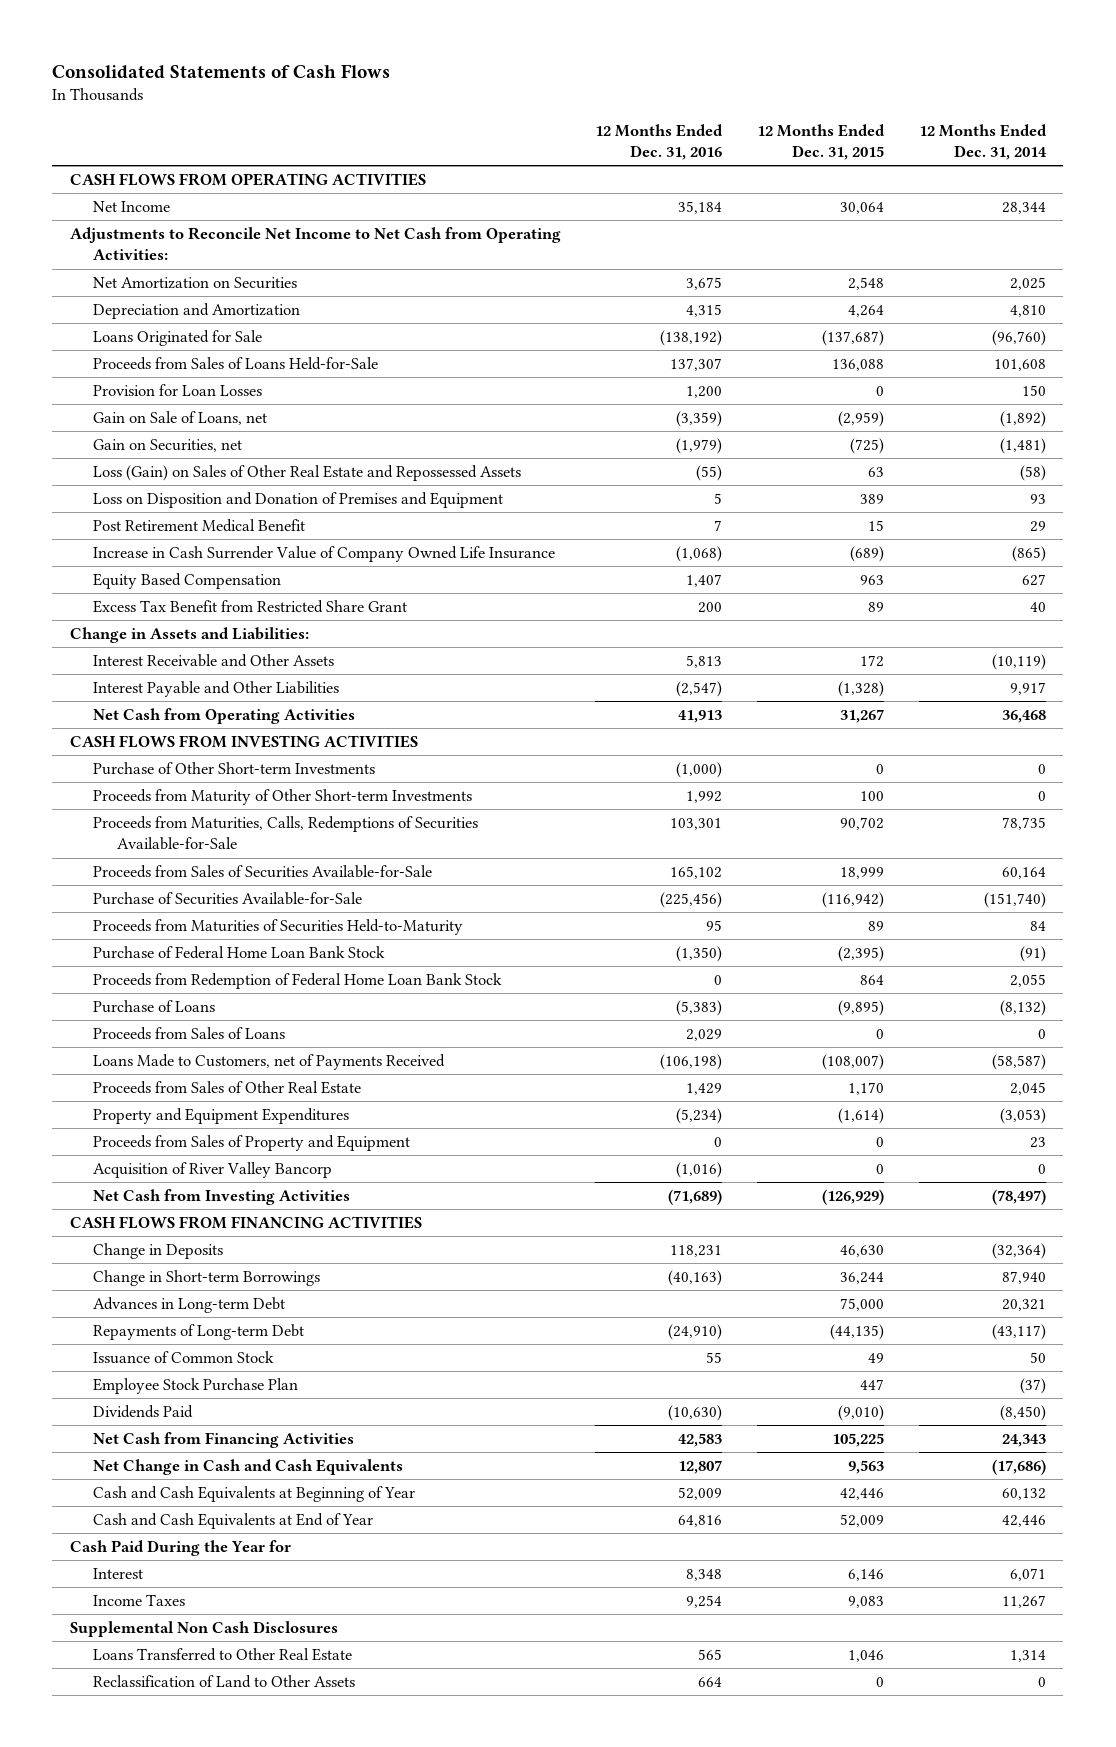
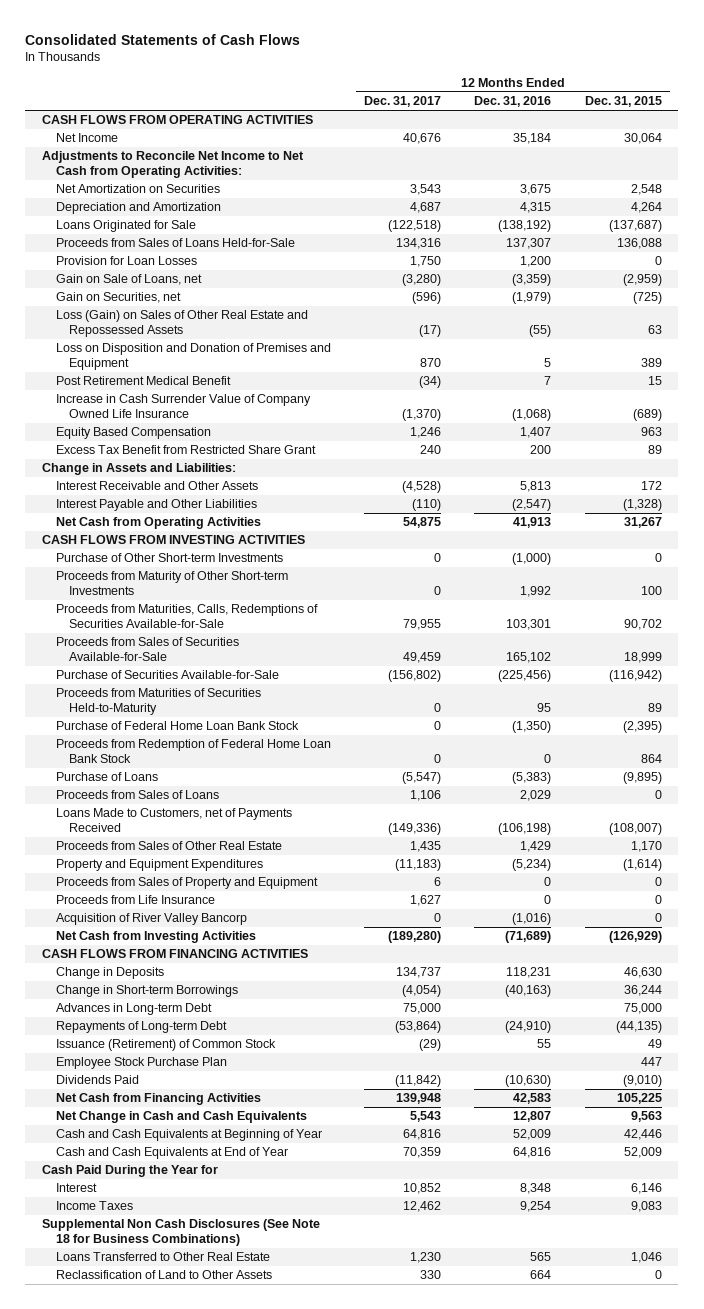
[918,123,1047,160] 12 Months Ended Dec. 31, 2014 -> none
none -> [363,96,441,108] Dec. 31, 2017
none -> [55,895,215,905] Proceeds from Life Insurance
[93,1351,275,1365] Issuance of Common Stock -> [55,1039,276,1052] Issuance (Retirement) of Common Stock
[69,1621,338,1638] Supplemental Non Cash Disclosures -> [42,1219,321,1247] Supplemental Non Cash Disclosures (See Note 18 for Business Combinations)

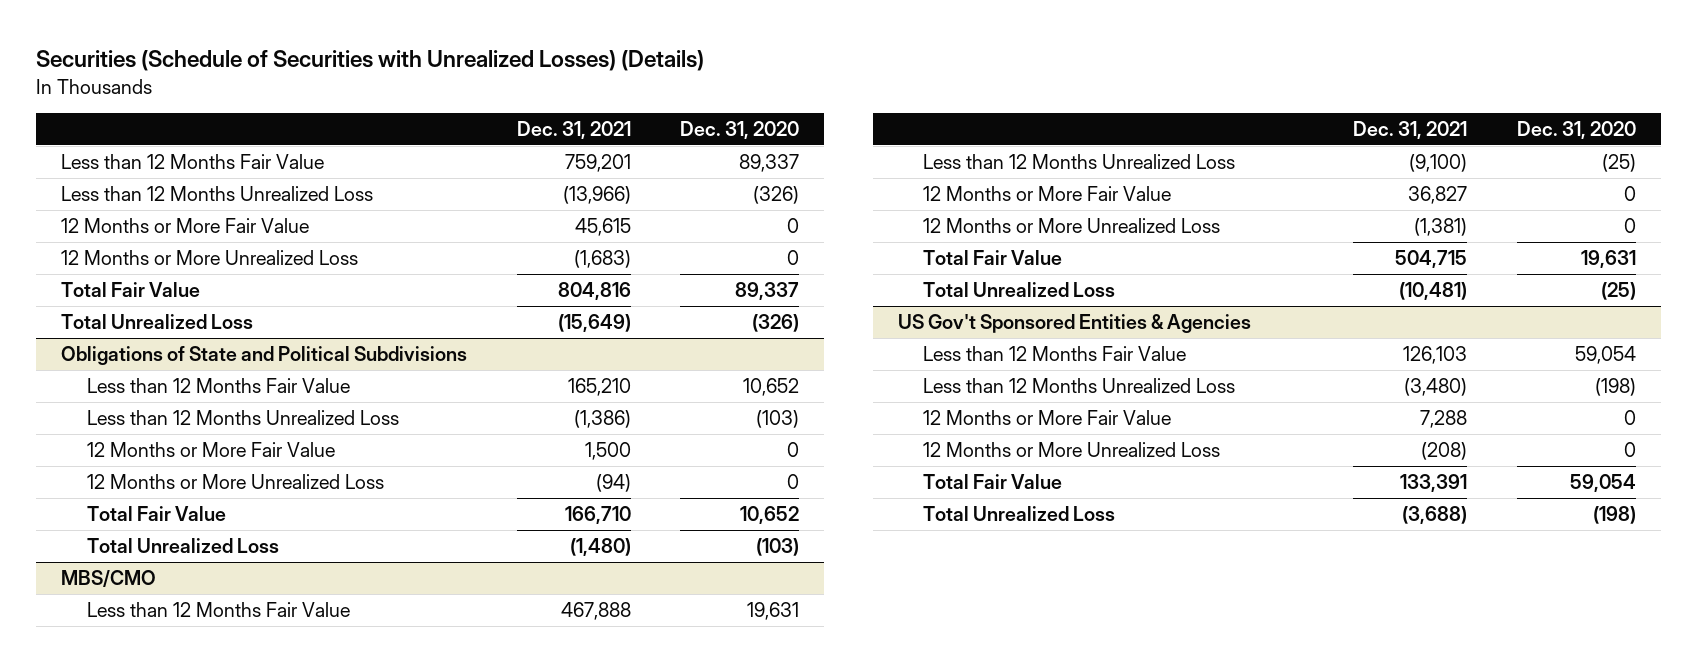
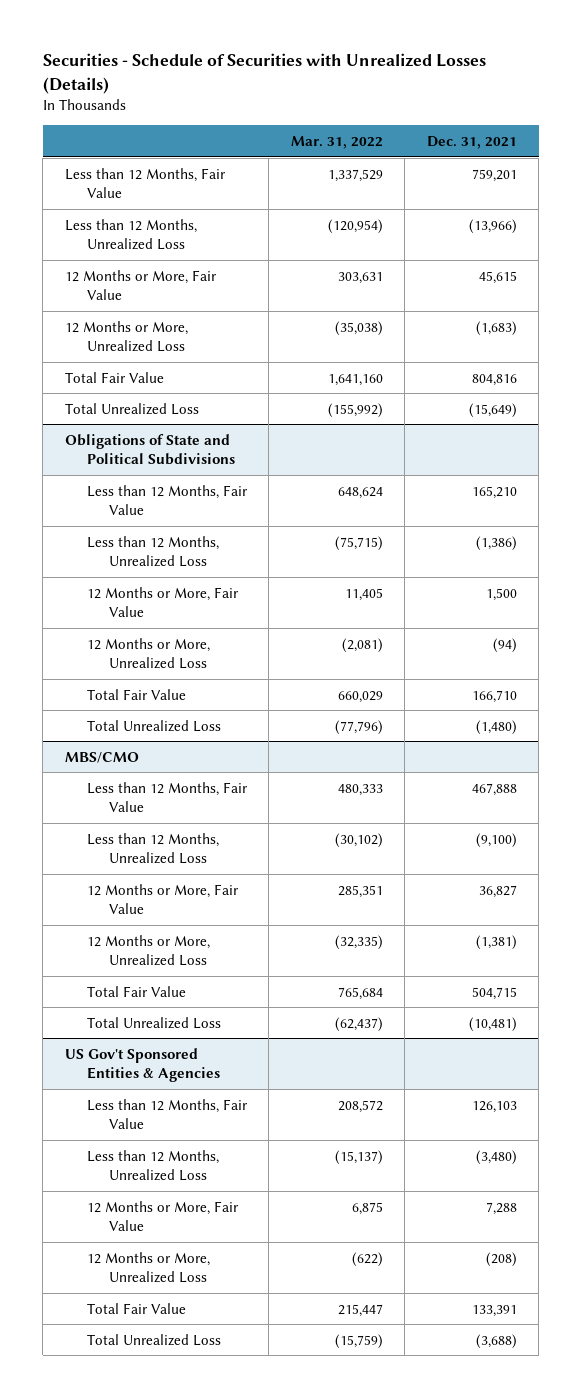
[36,50,705,72] Securities (Schedule of Securities with Unrealized Losses) (Details) -> [42,53,486,94] Securities - Schedule of Securities with Unrealized Losses (Details)
[680,121,800,140] Dec. 31, 2020 -> none
none -> [290,135,383,149] Mar. 31, 2022
[61,154,325,170] Less than 12 Months Fair Value -> [64,167,226,198] Less than 12 Months, Fair Value
[61,186,374,202] Less than 12 Months Unrealized Loss -> [64,218,197,250] Less than 12 Months, Unrealized Loss
[61,218,310,234] 12 Months or More Fair Value -> [64,269,217,300] 12 Months or More, Fair Value
[61,250,359,266] 12 Months or More Unrealized Loss -> [64,320,188,352] 12 Months or More, Unrealized Loss
[86,378,350,394] Less than 12 Months Fair Value -> [86,484,248,515] Less than 12 Months, Fair Value
[86,410,399,426] Less than 12 Months Unrealized Loss -> [86,535,219,567] Less than 12 Months, Unrealized Loss
[86,442,335,458] 12 Months or More Fair Value -> [86,586,239,617] 12 Months or More, Fair Value
[86,474,384,490] 12 Months or More Unrealized Loss -> [86,637,210,669] 12 Months or More, Unrealized Loss
[86,602,350,618] Less than 12 Months Fair Value -> [86,781,248,812] Less than 12 Months, Fair Value
[923,154,1236,170] Less than 12 Months Unrealized Loss -> [86,832,219,864] Less than 12 Months, Unrealized Loss
[923,186,1172,202] 12 Months or More Fair Value -> [86,883,239,914] 12 Months or More, Fair Value
[923,218,1221,234] 12 Months or More Unrealized Loss -> [86,934,210,966] 12 Months or More, Unrealized Loss
[923,346,1187,362] Less than 12 Months Fair Value -> [86,1098,248,1129] Less than 12 Months, Fair Value
[923,378,1236,394] Less than 12 Months Unrealized Loss -> [86,1149,219,1181] Less than 12 Months, Unrealized Loss
[923,410,1172,426] 12 Months or More Fair Value -> [86,1200,239,1231] 12 Months or More, Fair Value
[923,442,1221,458] 12 Months or More Unrealized Loss -> [86,1251,210,1283] 12 Months or More, Unrealized Loss

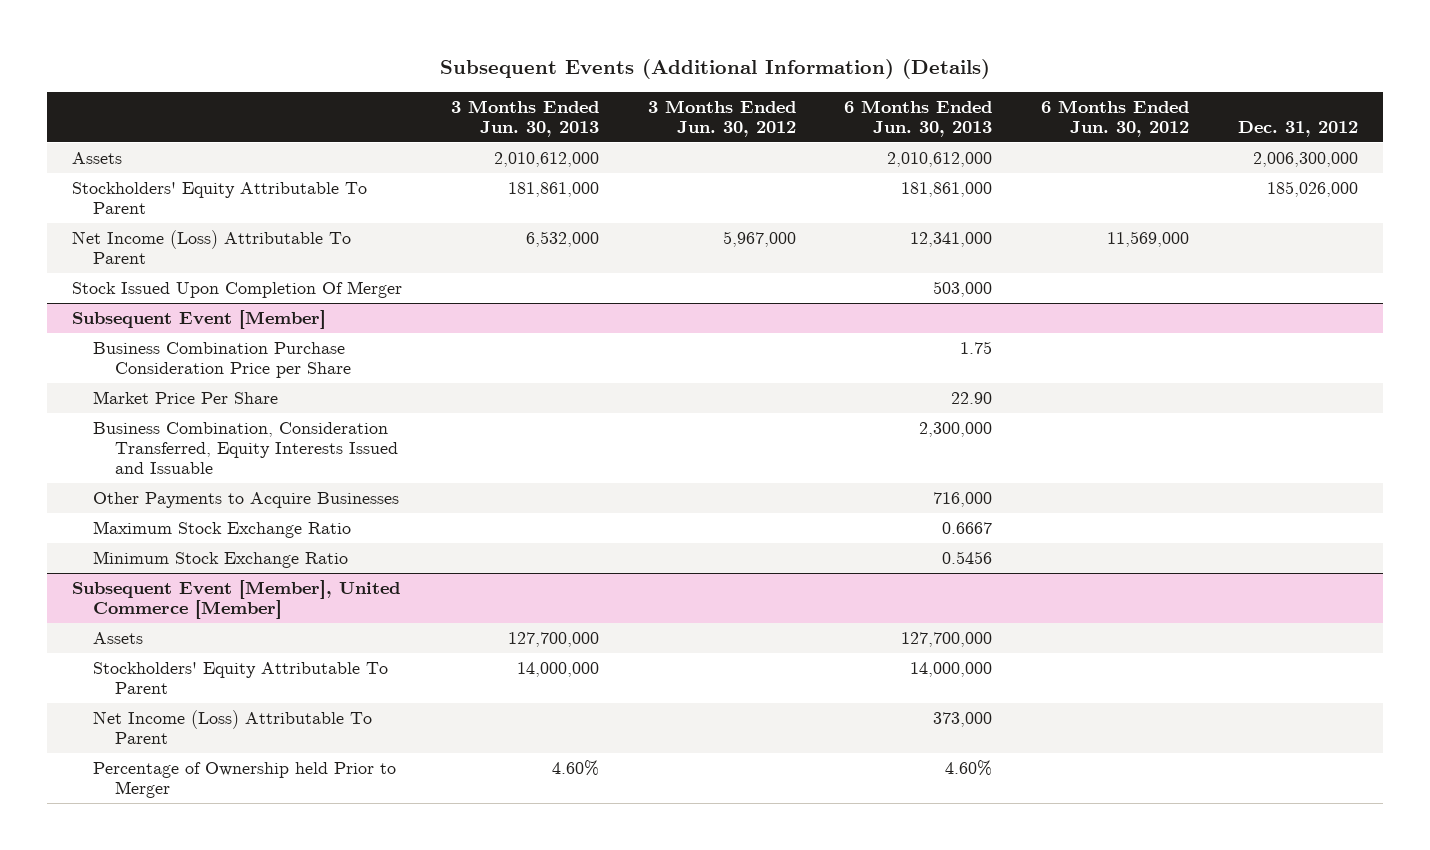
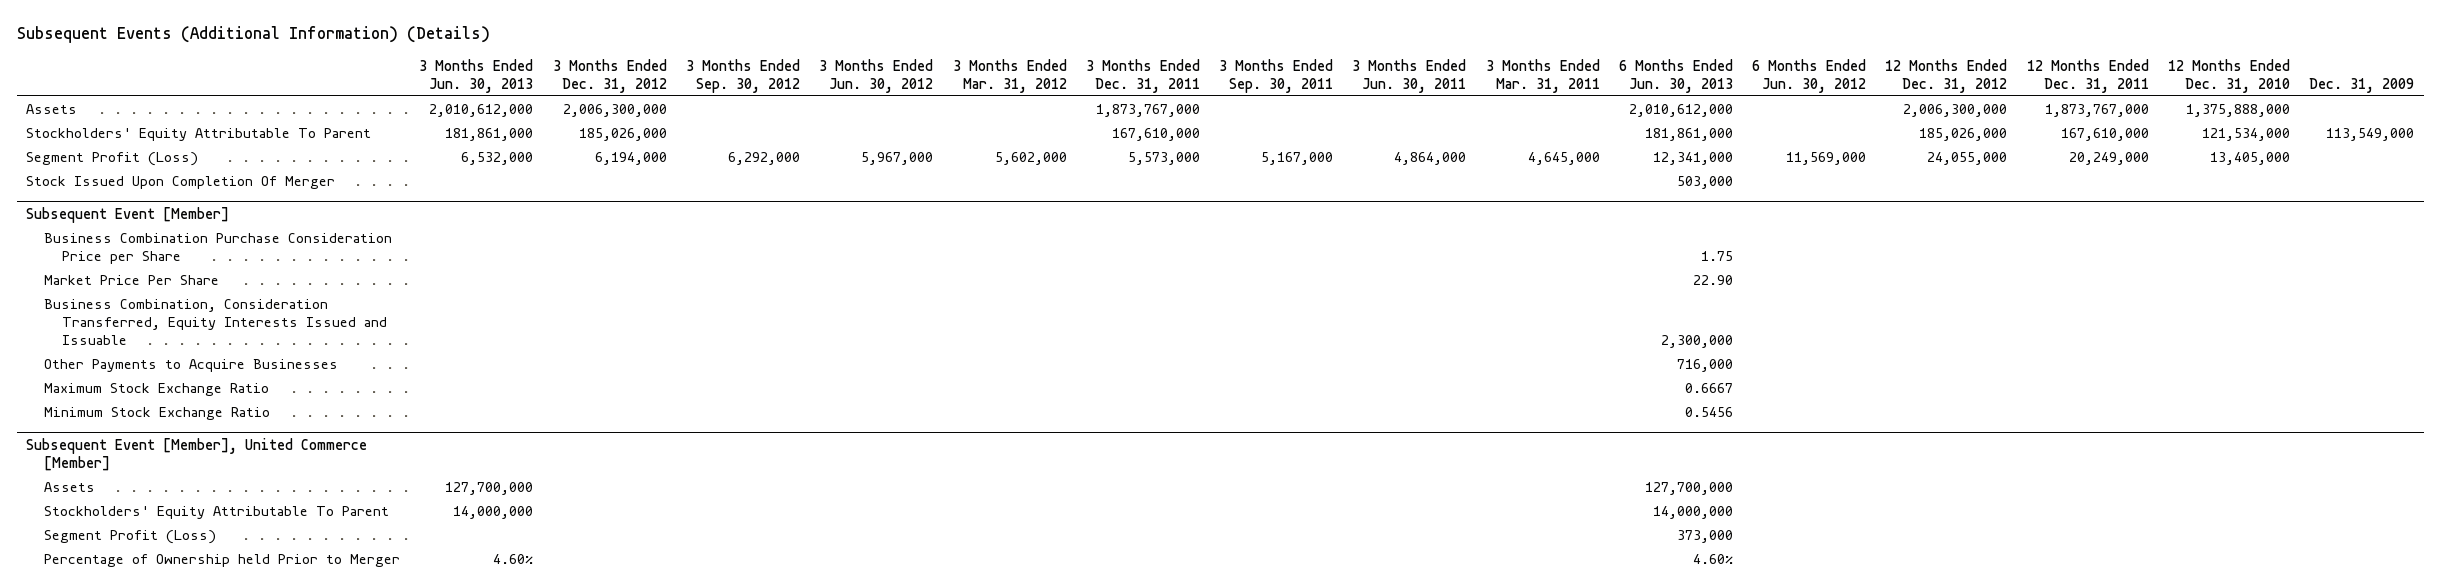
[1238,120,1359,137] Dec. 31, 2012 -> none
none -> [552,58,667,93] 3 Months Ended Dec. 31, 2012
none -> [685,58,800,93] 3 Months Ended Sep. 30, 2012
none -> [952,58,1067,93] 3 Months Ended Mar. 31, 2012
none -> [1085,58,1200,93] 3 Months Ended Dec. 31, 2011
none -> [1219,58,1334,93] 3 Months Ended Sep. 30, 2011
none -> [1352,58,1467,93] 3 Months Ended Jun. 30, 2011
none -> [1485,58,1600,93] 3 Months Ended Mar. 31, 2011
none -> [1885,58,2008,93] 12 Months Ended Dec. 31, 2012
none -> [2026,58,2149,93] 12 Months Ended Dec. 31, 2011
none -> [2167,58,2290,93] 12 Months Ended Dec. 31, 2010
none -> [2309,77,2415,93] Dec. 31, 2009
[71,229,351,265] Net Income (Loss) Attributable To Parent -> [26,152,199,167] Segment Profit (Loss)
[93,709,373,745] Net Income (Loss) Attributable To Parent -> [44,530,217,545] Segment Profit (Loss)

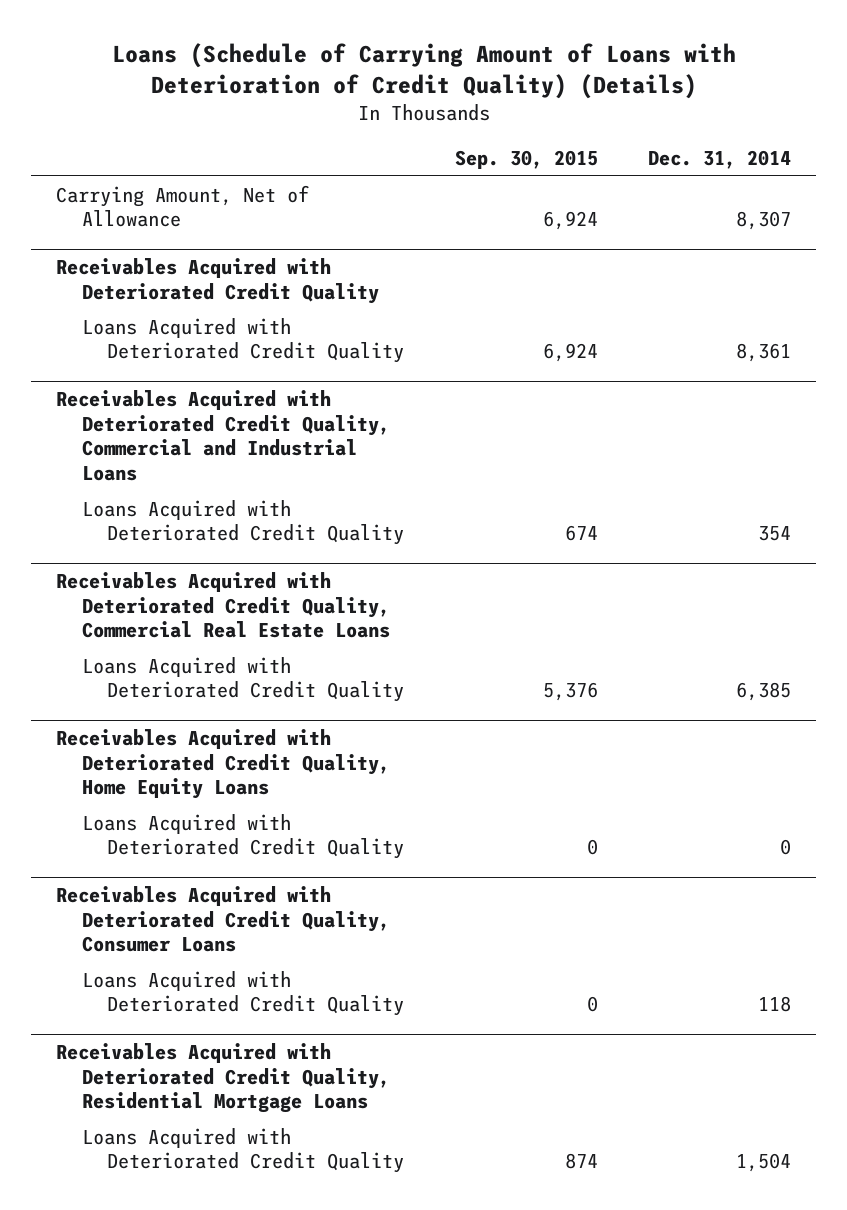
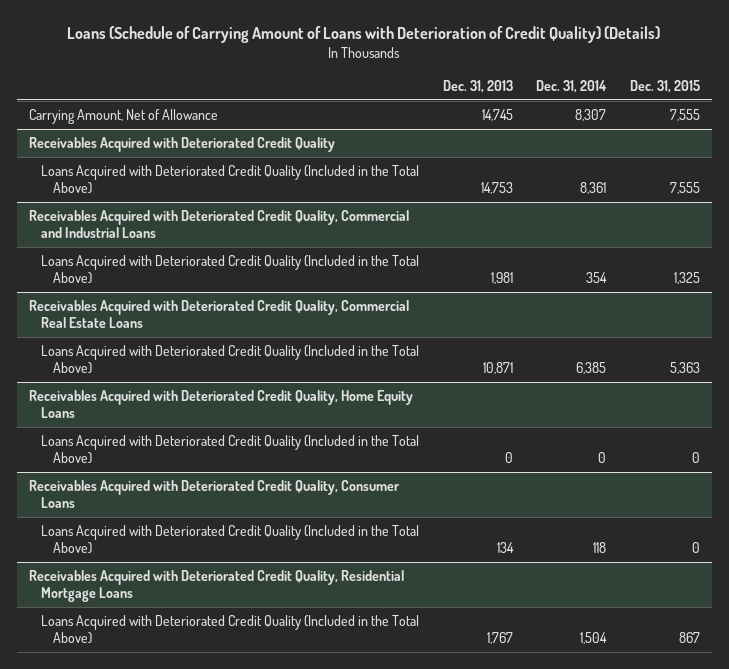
[454,150,598,170] Sep. 30, 2015 -> none
none -> [442,79,513,93] Dec. 31, 2013
none -> [630,79,701,93] Dec. 31, 2015
[81,317,405,364] Loans Acquired with Deteriorated Credit Quality -> [40,165,419,195] Loans Acquired with Deteriorated Credit Quality (Included in the Total Above)
[81,499,405,546] Loans Acquired with Deteriorated Credit Quality -> [40,255,419,285] Loans Acquired with Deteriorated Credit Quality (Included in the Total Above)
[81,656,405,703] Loans Acquired with Deteriorated Credit Quality -> [40,345,419,375] Loans Acquired with Deteriorated Credit Quality (Included in the Total Above)
[81,813,405,860] Loans Acquired with Deteriorated Credit Quality -> [40,435,419,465] Loans Acquired with Deteriorated Credit Quality (Included in the Total Above)
[81,970,405,1017] Loans Acquired with Deteriorated Credit Quality -> [40,525,419,555] Loans Acquired with Deteriorated Credit Quality (Included in the Total Above)
[81,1127,405,1174] Loans Acquired with Deteriorated Credit Quality -> [40,615,419,645] Loans Acquired with Deteriorated Credit Quality (Included in the Total Above)

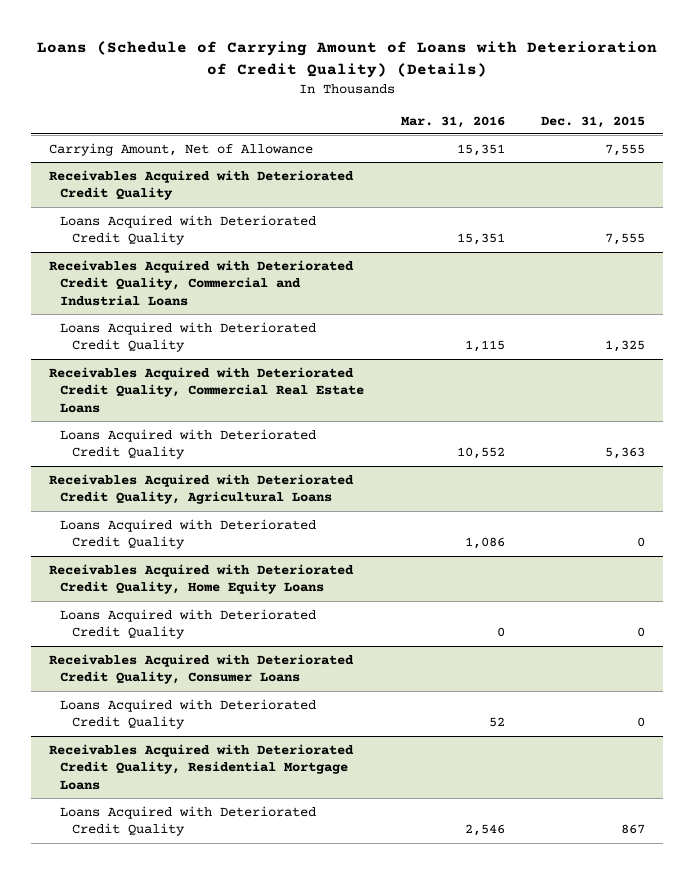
[442,79,513,93] Dec. 31, 2013 -> none
[536,79,608,93] Dec. 31, 2014 -> none
none -> [400,115,505,128] Mar. 31, 2016
[40,165,419,195] Loans Acquired with Deteriorated Credit Quality (Included in the Total Above) -> [60,214,317,246] Loans Acquired with Deteriorated Credit Quality
[40,255,419,285] Loans Acquired with Deteriorated Credit Quality (Included in the Total Above) -> [60,321,317,353] Loans Acquired with Deteriorated Credit Quality
[40,345,419,375] Loans Acquired with Deteriorated Credit Quality (Included in the Total Above) -> [60,428,317,460] Loans Acquired with Deteriorated Credit Quality
none -> [48,473,354,505] Receivables Acquired with Deteriorated Credit Quality, Agricultural Loans
none -> [60,518,317,550] Loans Acquired with Deteriorated Credit Quality
[40,435,419,465] Loans Acquired with Deteriorated Credit Quality (Included in the Total Above) -> [60,608,317,640] Loans Acquired with Deteriorated Credit Quality
[40,525,419,555] Loans Acquired with Deteriorated Credit Quality (Included in the Total Above) -> [60,698,317,730] Loans Acquired with Deteriorated Credit Quality
[40,615,419,645] Loans Acquired with Deteriorated Credit Quality (Included in the Total Above) -> [60,805,317,837] Loans Acquired with Deteriorated Credit Quality

